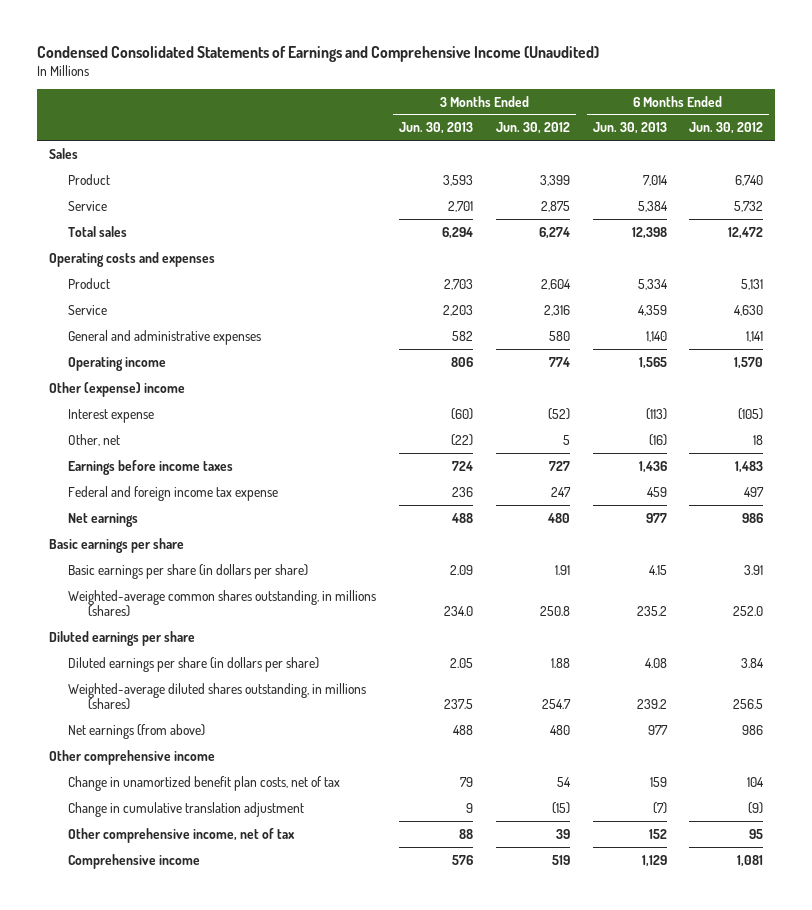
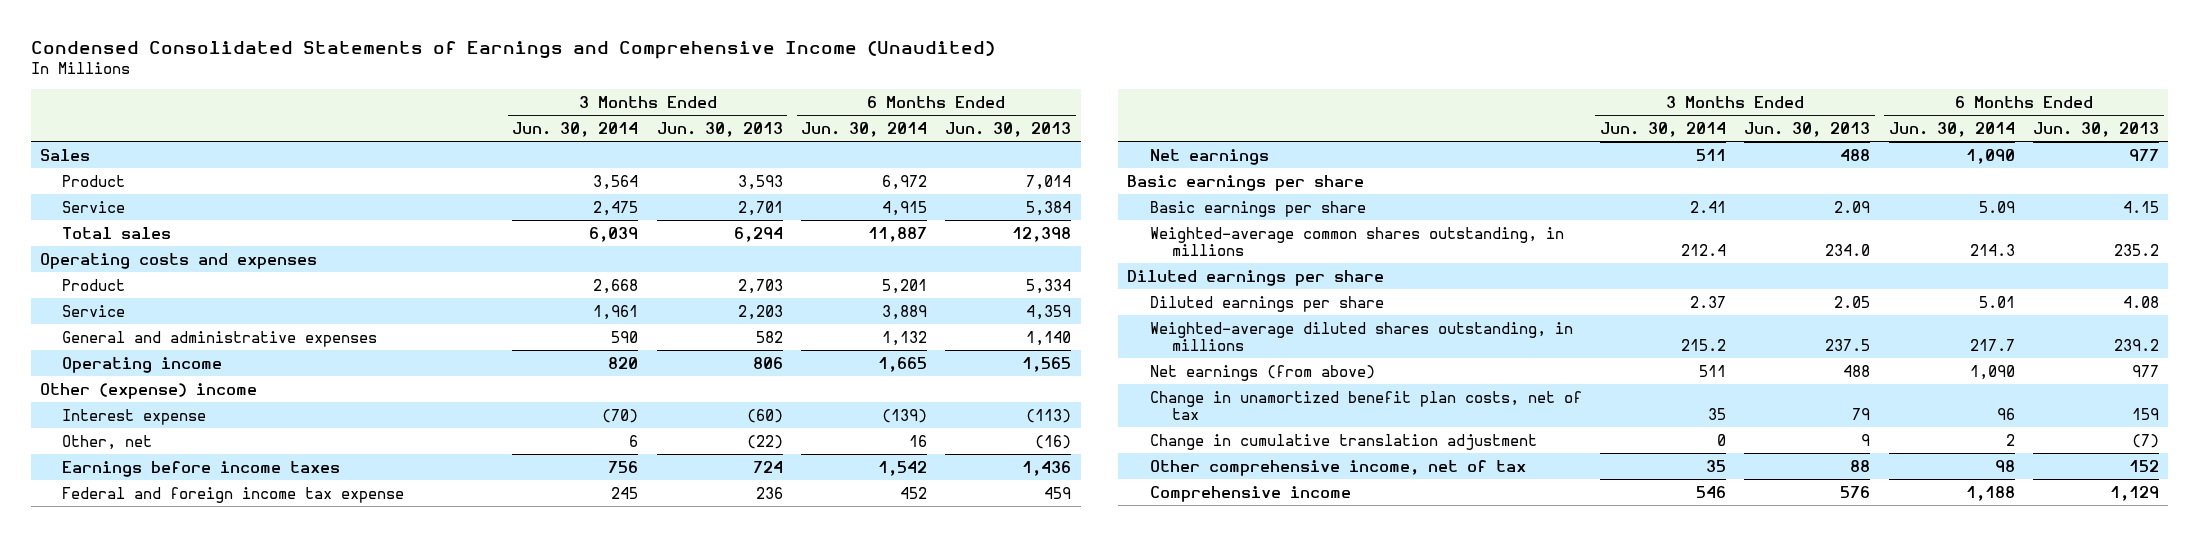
[495,122,570,135] Jun. 30, 2012 -> none
[689,122,764,135] Jun. 30, 2012 -> none
none -> [512,121,639,137] Jun. 30, 2014
none -> [801,121,928,137] Jun. 30, 2014
[68,563,309,579] Basic earnings per share (in dollars per share) -> [1149,200,1366,217] Basic earnings per share
[68,589,377,618] Weighted-average common shares outstanding, in millions (shares) -> [1149,226,1564,257] Weighted-average common shares outstanding, in millions
[68,656,320,672] Diluted earnings per share (in dollars per share) -> [1149,295,1384,312] Diluted earnings per share
[68,682,367,711] Weighted-average diluted shares outstanding, in millions (shares) -> [1149,321,1573,352] Weighted-average diluted shares outstanding, in millions
[48,749,215,765] Other comprehensive income -> none

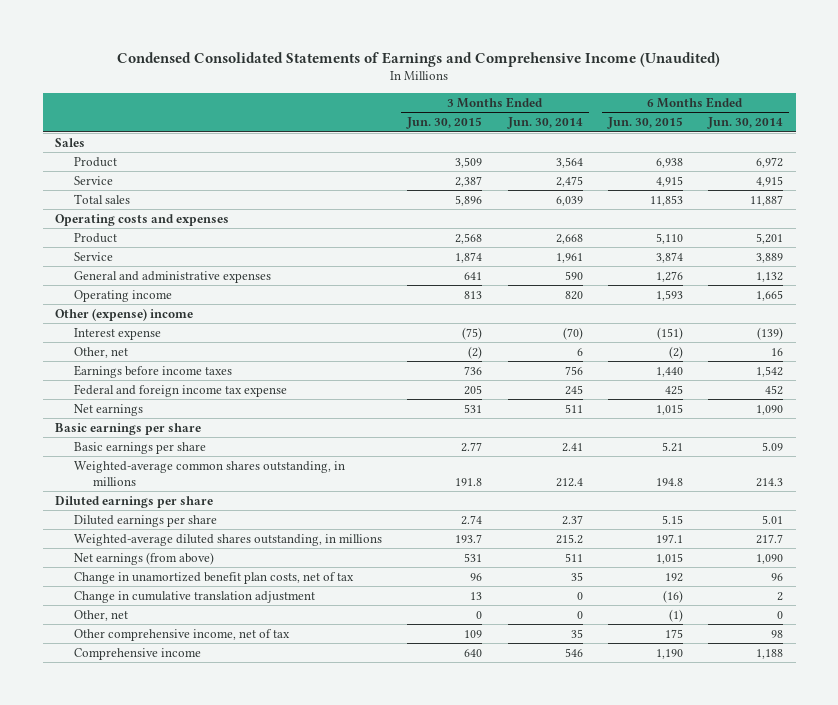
[656,121,783,137] Jun. 30, 2013 -> none
[945,121,1072,137] Jun. 30, 2013 -> none
none -> [406,117,483,130] Jun. 30, 2015
none -> [606,117,683,130] Jun. 30, 2015
none -> [74,609,129,621] Other, net

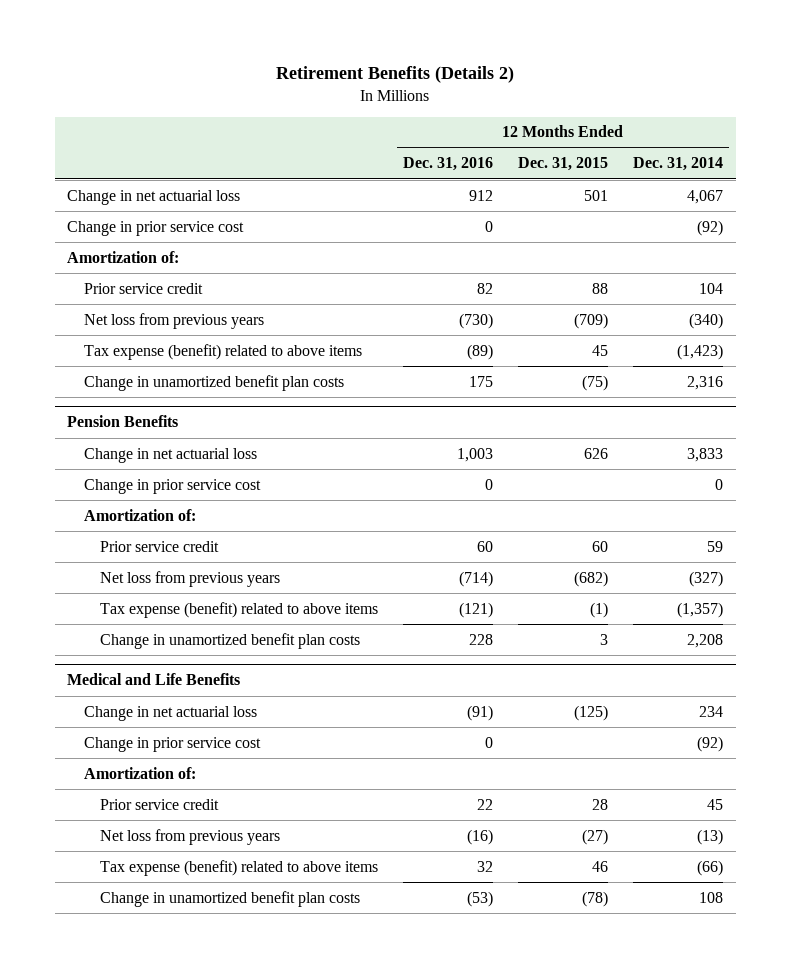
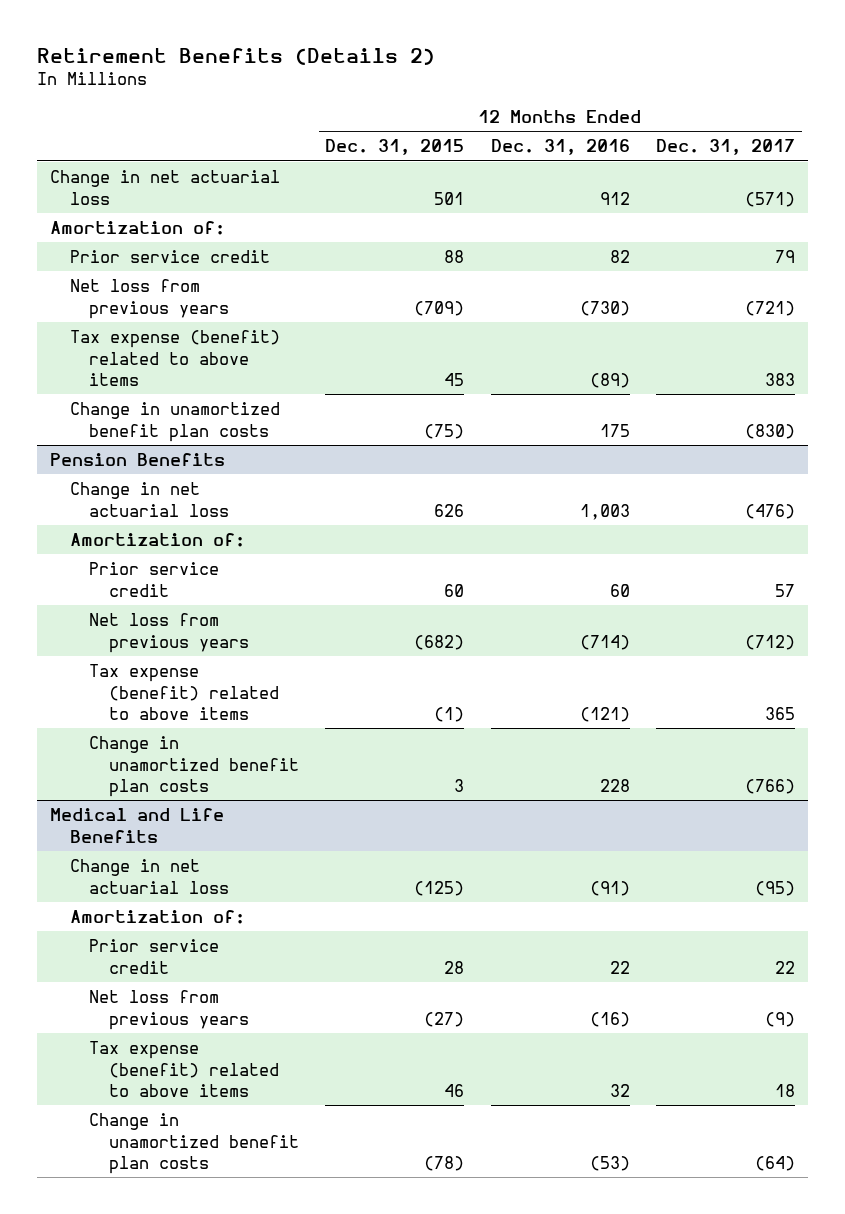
[633,157,724,172] Dec. 31, 2014 -> none
none -> [656,139,796,156] Dec. 31, 2017
[67,220,245,236] Change in prior service cost -> none
[83,478,261,494] Change in prior service cost -> none
[83,736,261,752] Change in prior service cost -> none

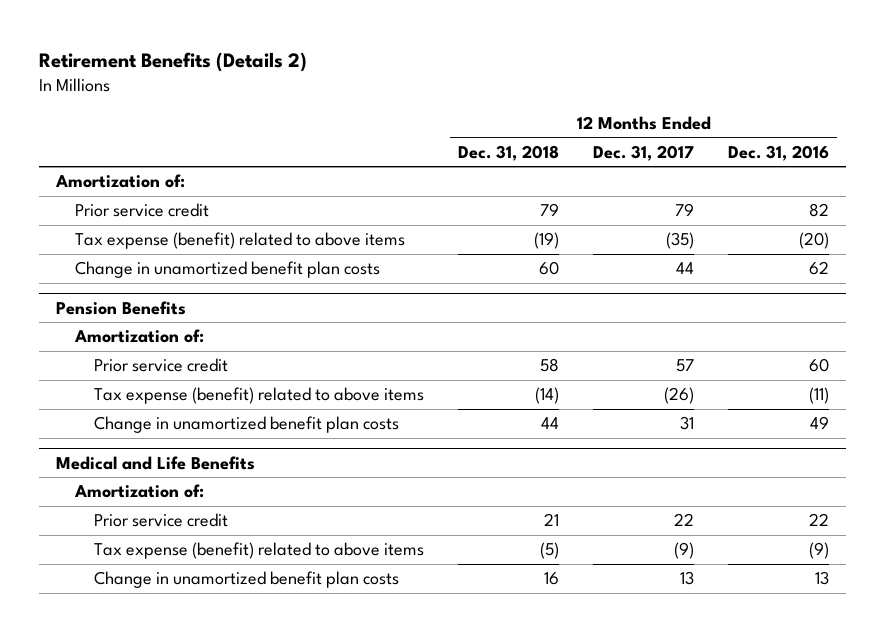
[325,139,465,156] Dec. 31, 2015 -> none
none -> [458,144,560,161] Dec. 31, 2018
[50,169,281,205] Change in net actuarial loss -> none
[69,278,230,319] Net loss from previous years -> none
[589,373,630,389] (89) -> [798,232,829,250] (20)
[765,373,796,387] 383 -> [666,232,695,250] (35)
[599,423,630,437] 175 -> [808,261,829,276] 62
[745,423,796,439] (830) -> [676,262,695,275] 44
[69,481,230,517] Change in net actuarial loss -> none
[89,612,250,653] Net loss from previous years -> none
[579,707,630,723] (121) -> [808,387,829,405] (11)
[765,707,796,721] 365 -> [664,387,695,405] (26)
[599,779,630,793] 228 -> [809,416,829,430] 49
[745,779,796,795] (766) -> [680,416,695,431] 31
[69,858,230,894] Change in net actuarial loss -> none
[89,989,250,1030] Net loss from previous years -> none
[609,1084,630,1098] 32 -> [808,542,829,560] (9)
[775,1084,796,1098] 18 -> [674,542,695,560] (9)
[589,1156,630,1172] (53) -> [814,571,829,586] 13
[755,1156,796,1172] (64) -> [680,571,695,586] 13

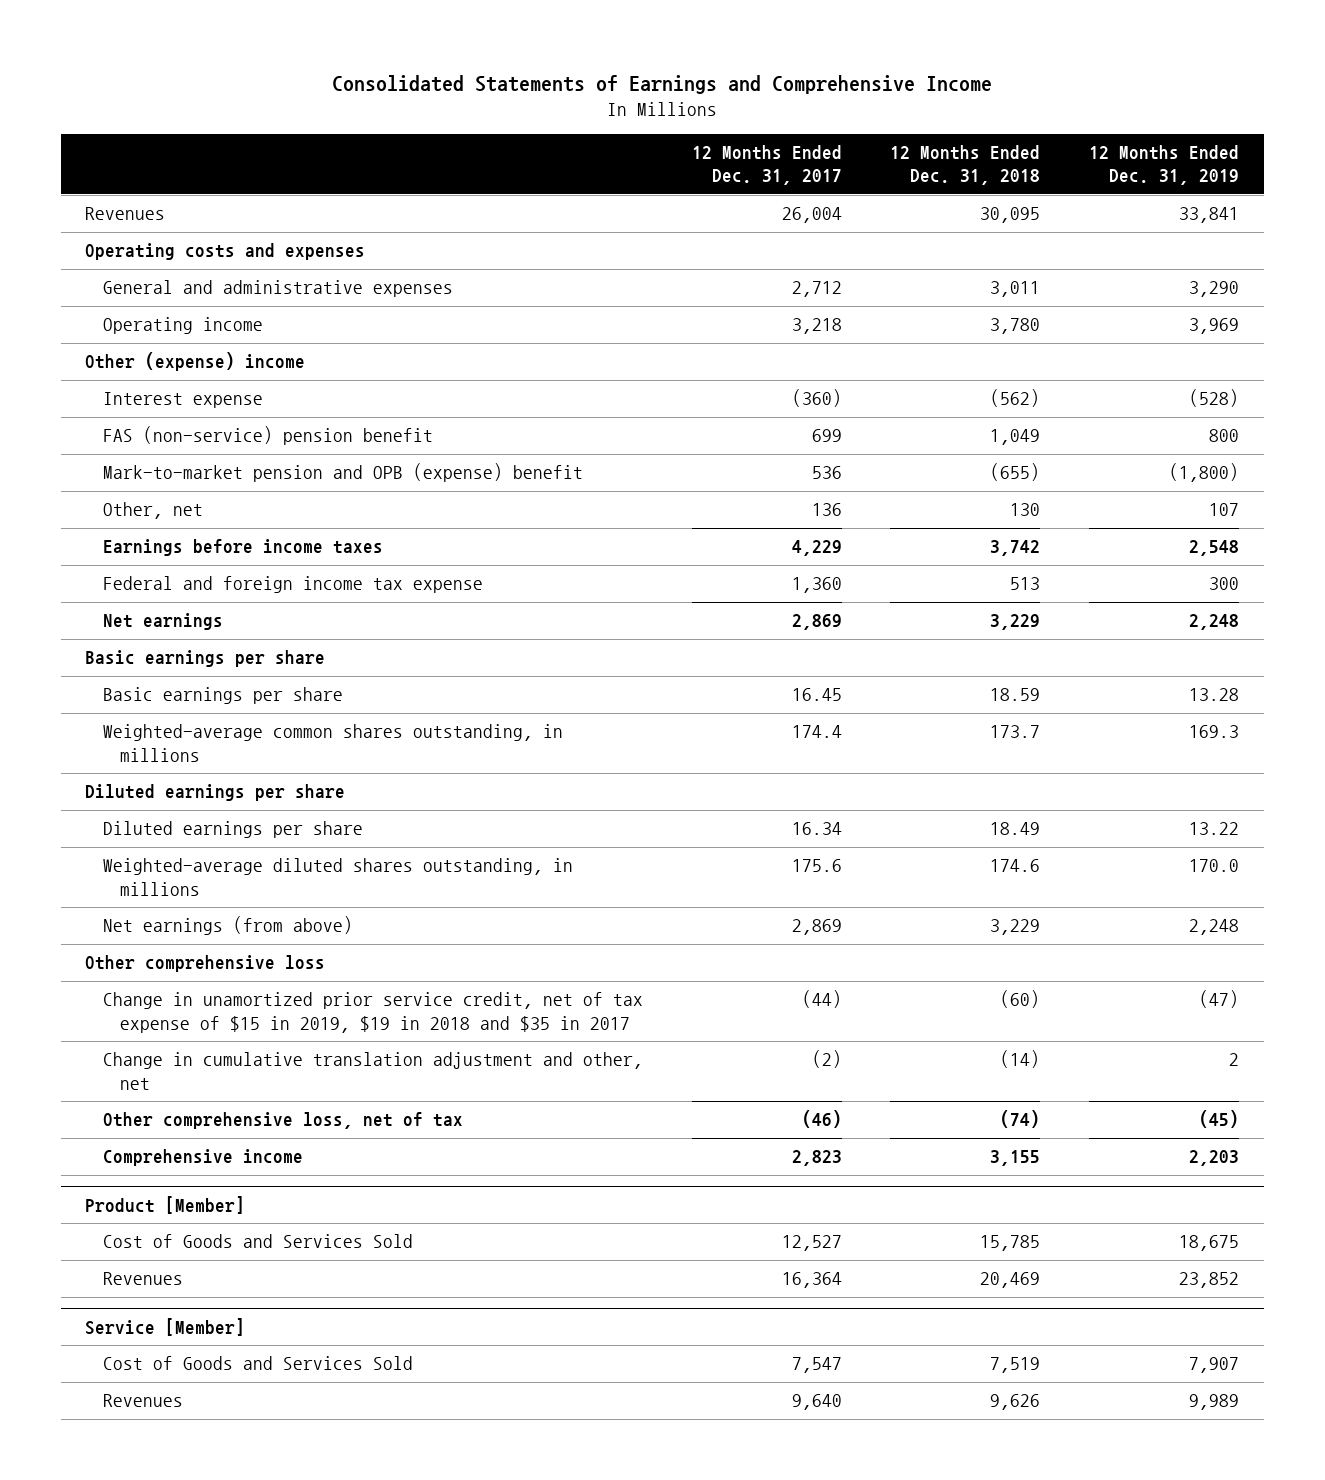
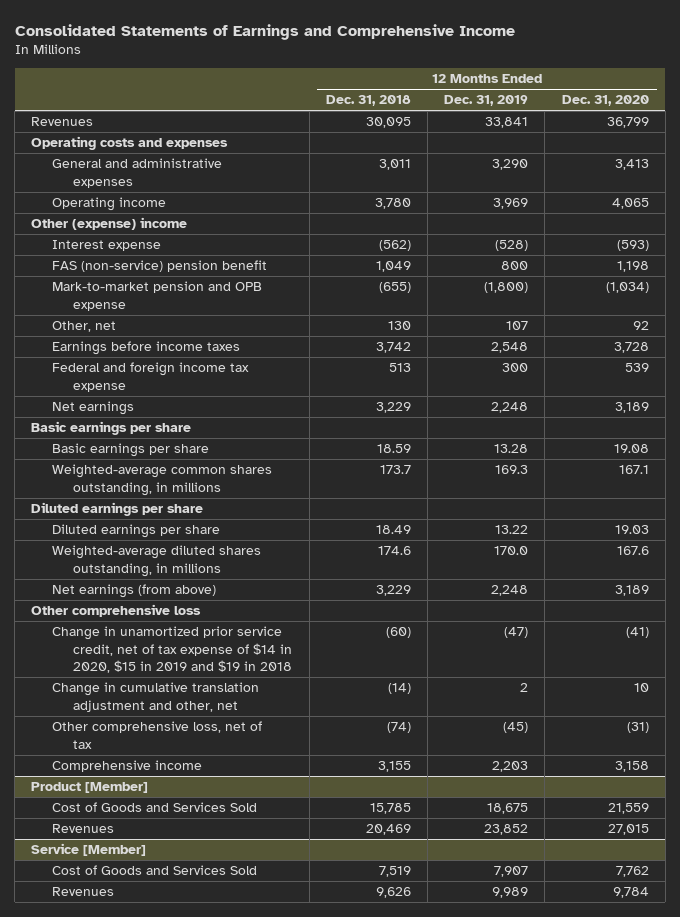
[691,144,842,186] 12 Months Ended Dec. 31, 2017 -> none
none -> [561,95,649,107] Dec. 31, 2020
[102,463,583,483] Mark-to-market pension and OPB (expense) benefit -> [52,281,263,311] Mark-to-market pension and OPB expense
[102,992,643,1033] Change in unamortized prior service credit, net of tax expense of $15 in 2019, $19 in 2018 and $35 in 2017 -> [52,626,293,674] Change in unamortized prior service credit, net of tax expense of $14 in 2020, $15 in 2019 and $19 in 2018

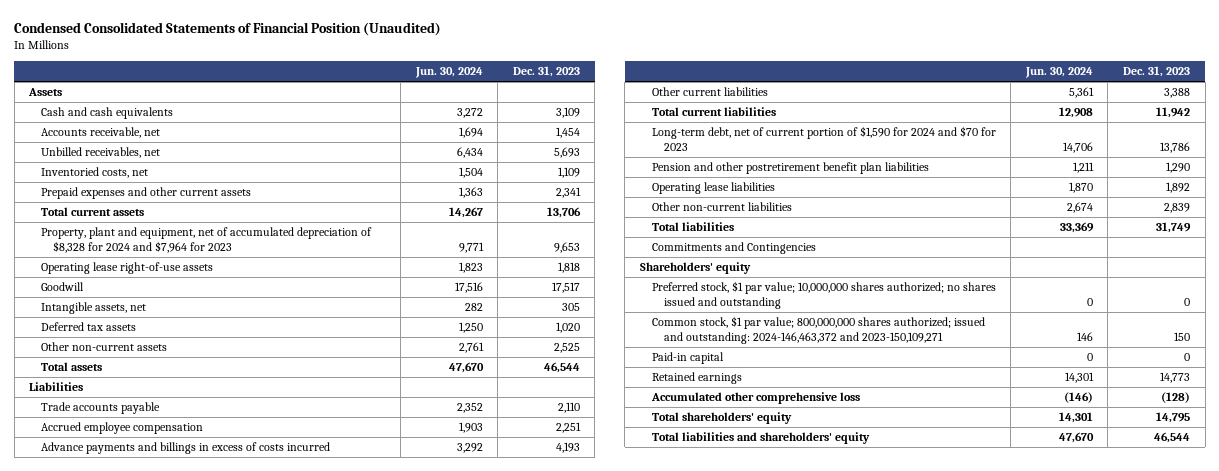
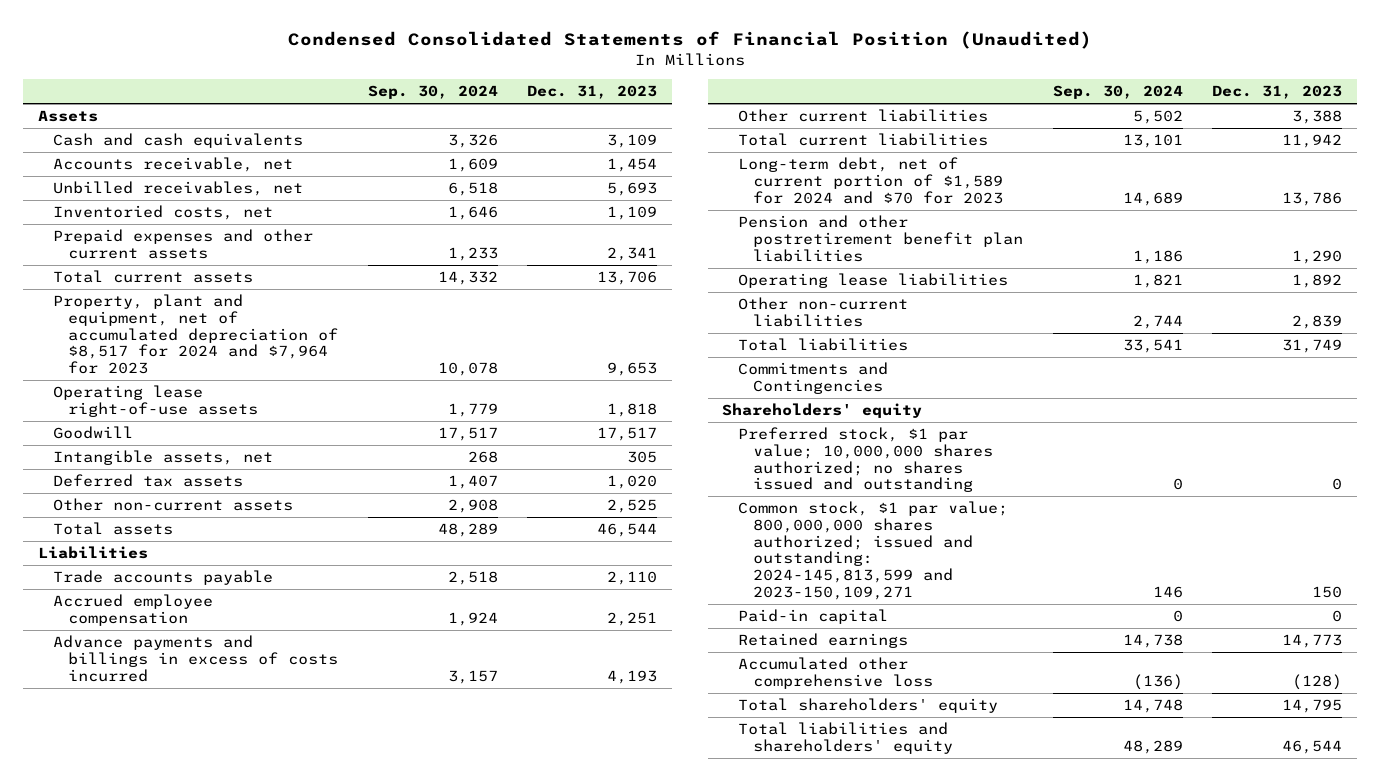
[414,67,483,79] Jun. 30, 2024 -> none
none -> [367,85,498,100] Sep. 30, 2024
[41,227,373,254] Property, plant and equipment, net of accumulated depreciation of $8,328 for 2024 and $7,964 for 2023 -> [53,294,339,375] Property, plant and equipment, net of accumulated depreciation of $8,517 for 2024 and $7,964 for 2023
[651,126,996,152] Long-term debt, net of current portion of $1,590 for 2024 and $70 for 2023 -> [737,157,1004,204] Long-term debt, net of current portion of $1,589 for 2024 and $70 for 2023
[651,316,985,345] Common stock, $1 par value; 800,000,000 shares authorized; issued and outstanding: 2024-146,463,372 and 2023-150,109,271 -> [737,501,1008,600] Common stock, $1 par value; 800,000,000 shares authorized; issued and outstanding: 2024-145,813,599 and 2023-150,109,271

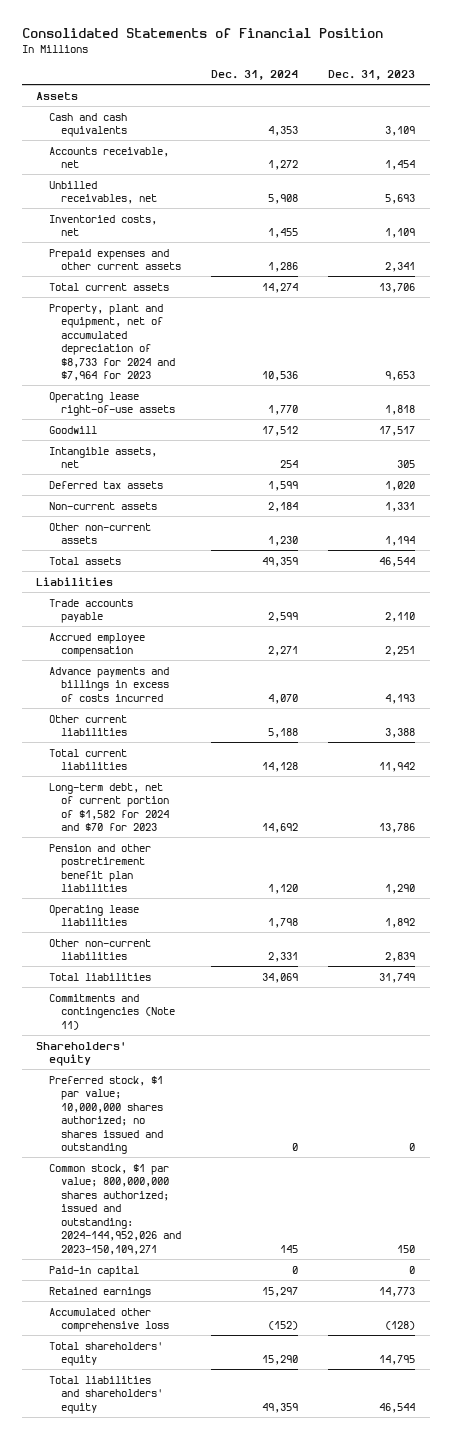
[287,31,1092,50] Condensed Consolidated Statements of Financial Position (Unaudited) -> [21,28,383,39] Consolidated Statements of Financial Position
[367,85,498,100] Sep. 30, 2024 -> none
none -> [211,70,299,81] Dec. 31, 2024
[53,294,339,375] Property, plant and equipment, net of accumulated depreciation of $8,517 for 2024 and $7,964 for 2023 -> [48,303,176,382] Property, plant and equipment, net of accumulated depreciation of $8,733 for 2024 and $7,964 for 2023
none -> [48,501,157,510] Non-current assets
[607,499,658,514] 2,525 -> [384,536,415,547] 1,194
[737,157,1004,204] Long-term debt, net of current portion of $1,589 for 2024 and $70 for 2023 -> [48,782,170,832] Long-term debt, net of current portion of $1,582 for 2024 and $70 for 2023
[737,362,888,394] Commitments and Contingencies -> [48,993,176,1030] Commitments and contingencies (Note 11)
[737,501,1008,600] Common stock, $1 par value; 800,000,000 shares authorized; issued and outstanding: 2024-145,813,599 and 2023-150,109,271 -> [48,1163,182,1255] Common stock, $1 par value; 800,000,000 shares authorized; issued and outstanding: 2024-144,952,026 and 2023-150,109,271

